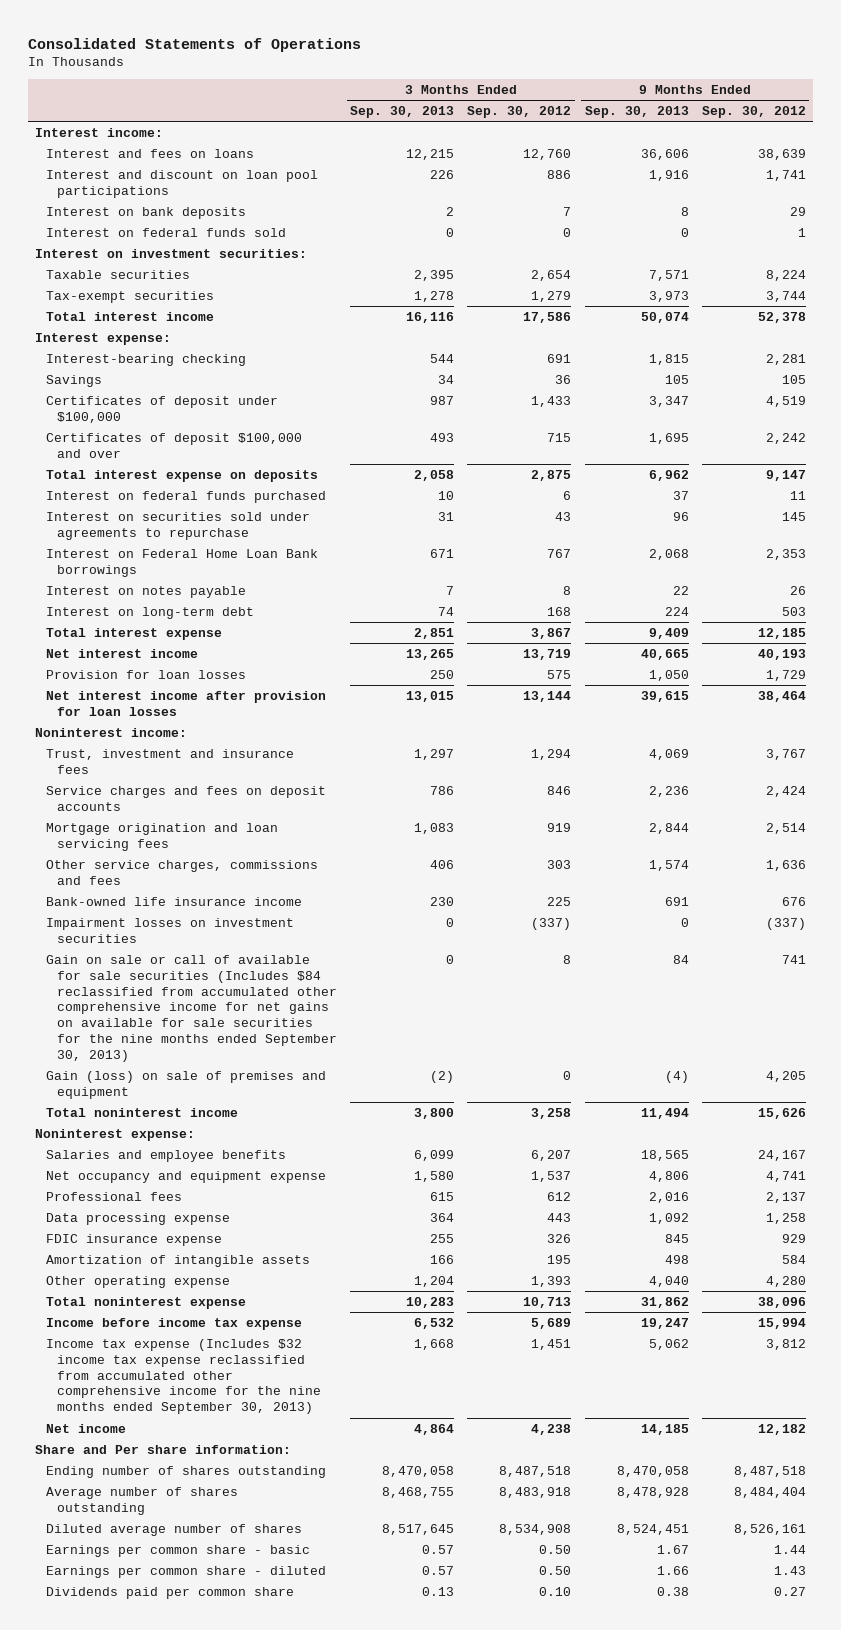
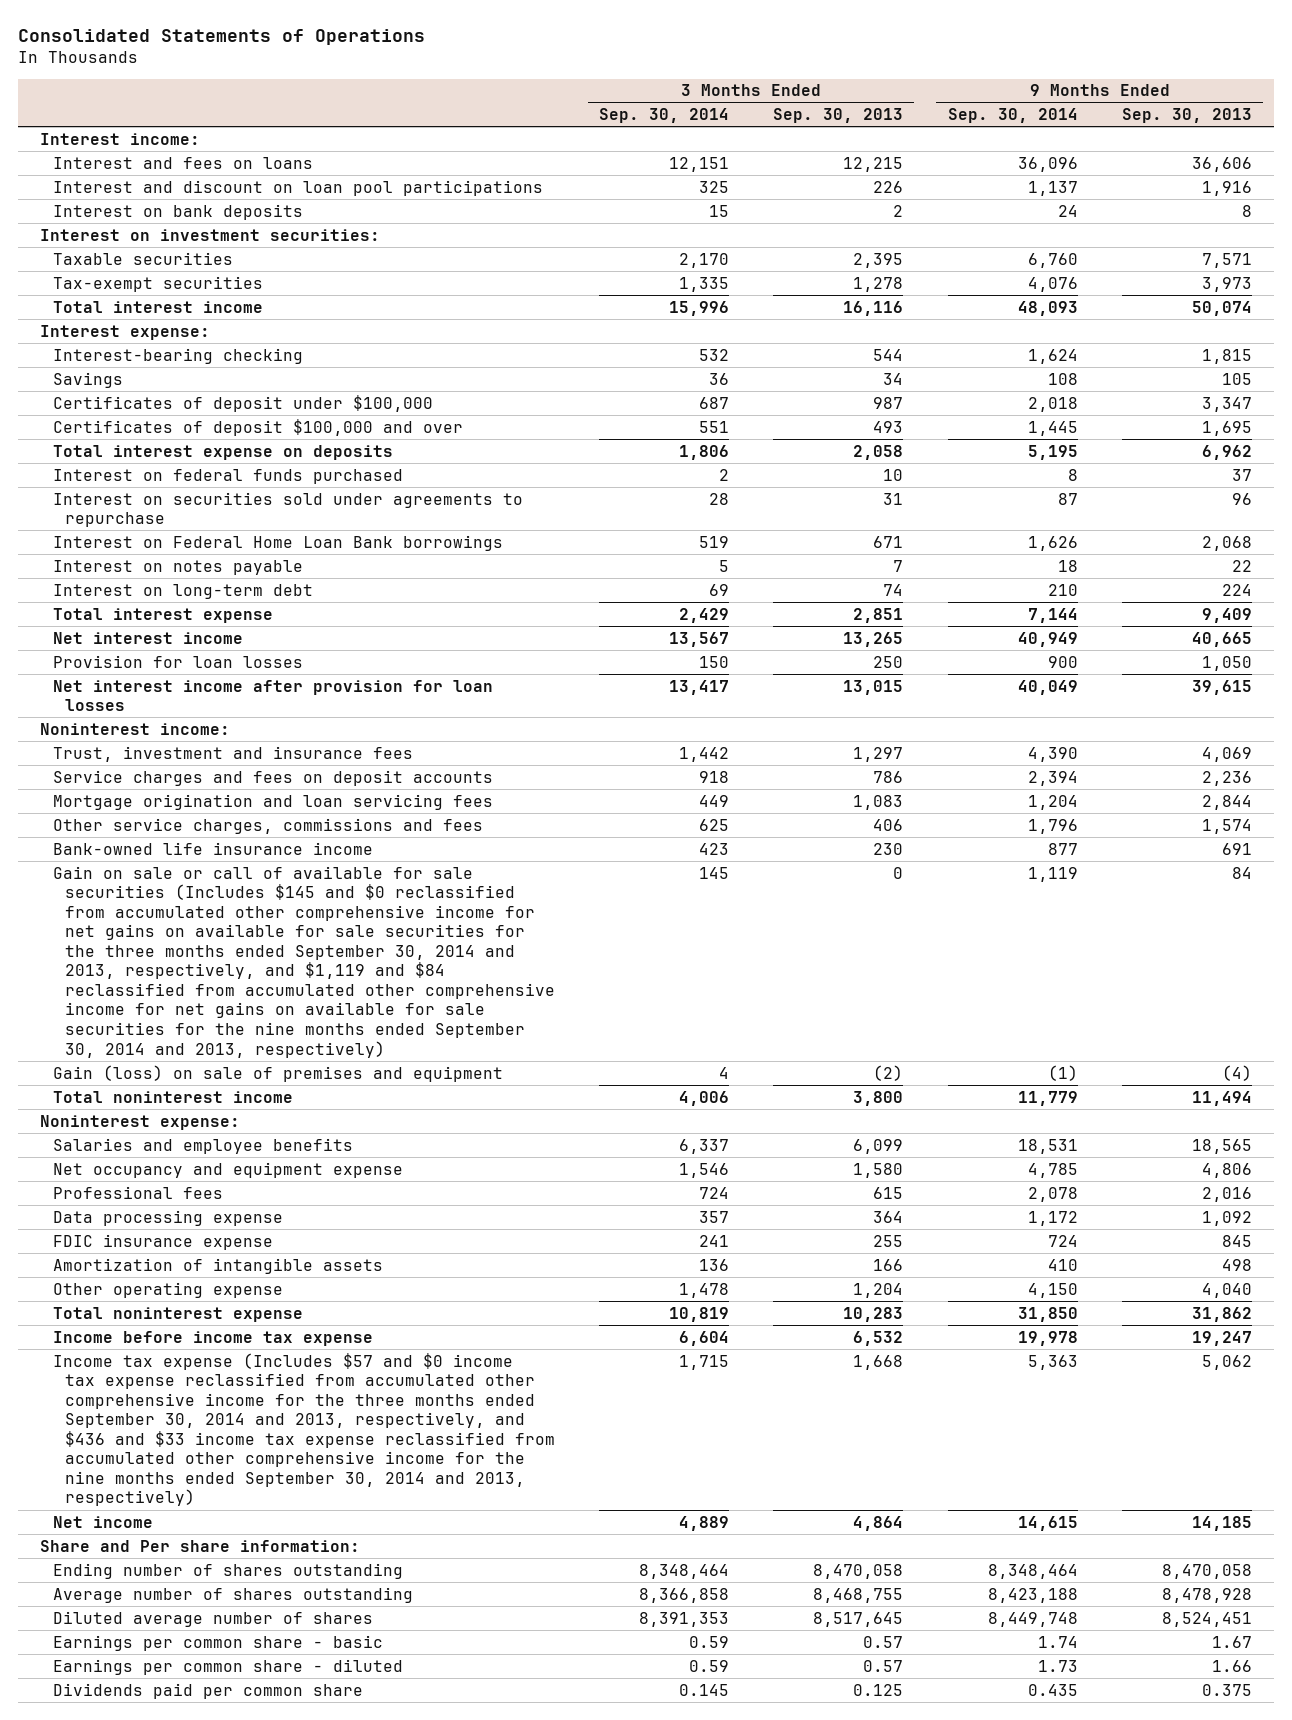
[467,106,572,119] Sep. 30, 2012 -> none
[702,106,807,119] Sep. 30, 2012 -> none
none -> [599,107,730,123] Sep. 30, 2014
none -> [947,107,1078,123] Sep. 30, 2014
[45,227,286,237] Interest on federal funds sold -> none
[45,917,294,943] Impairment losses on investment securities -> none
[45,954,337,1063] Gain on sale or call of available for sale securities (Includes $84 reclassified from accumulated other comprehensive income for net gains on available for sale securities for the nine months ended September 30, 2013) -> [52,865,556,1058] Gain on sale or call of available for sale securities (Includes $145 and $0 reclassified from accumulated other comprehensive income for net gains on available for sale securities for the three months ended September 30, 2014 and 2013, respectively, and $1,119 and $84 reclassified from accumulated other comprehensive income for net gains on available for sale securities for the nine months ended September 30, 2014 and 2013, respectively)
[45,1338,321,1415] Income tax expense (Includes $32 income tax expense reclassified from accumulated other comprehensive income for the nine months ended September 30, 2013) -> [52,1352,556,1507] Income tax expense (Includes $57 and $0 income tax expense reclassified from accumulated other comprehensive income for the three months ended September 30, 2014 and 2013, respectively, and $436 and $33 income tax expense reclassified from accumulated other comprehensive income for the nine months ended September 30, 2014 and 2013, respectively)
[422,1586,455,1596] 0.13 -> [853,1683,904,1696] 0.125
[656,1586,689,1596] 0.38 -> [1201,1683,1252,1696] 0.375

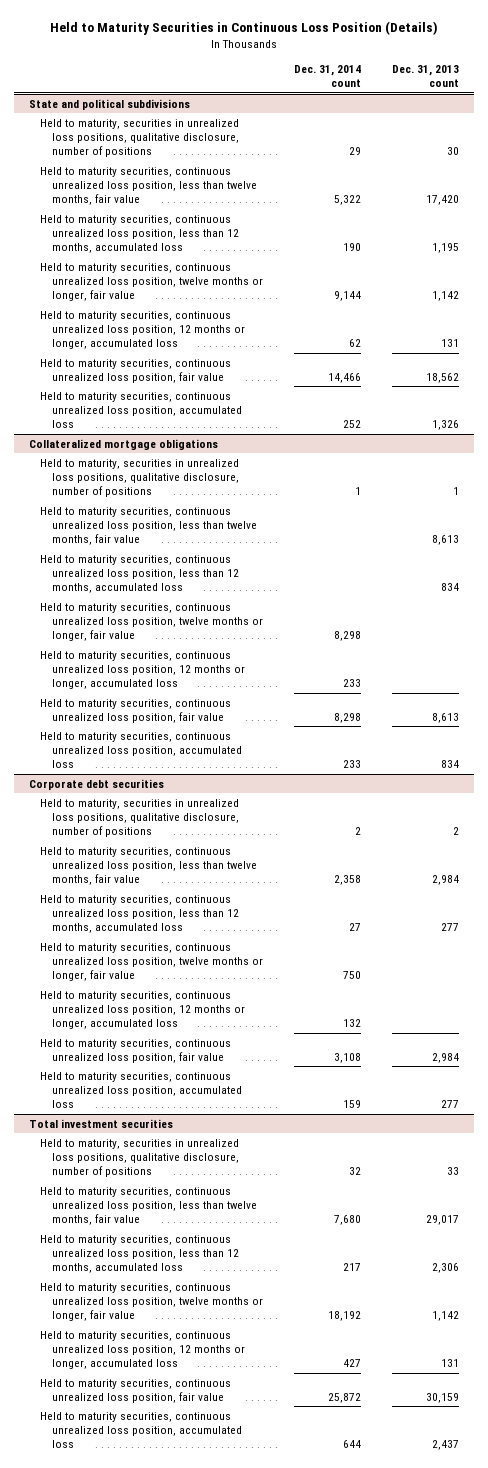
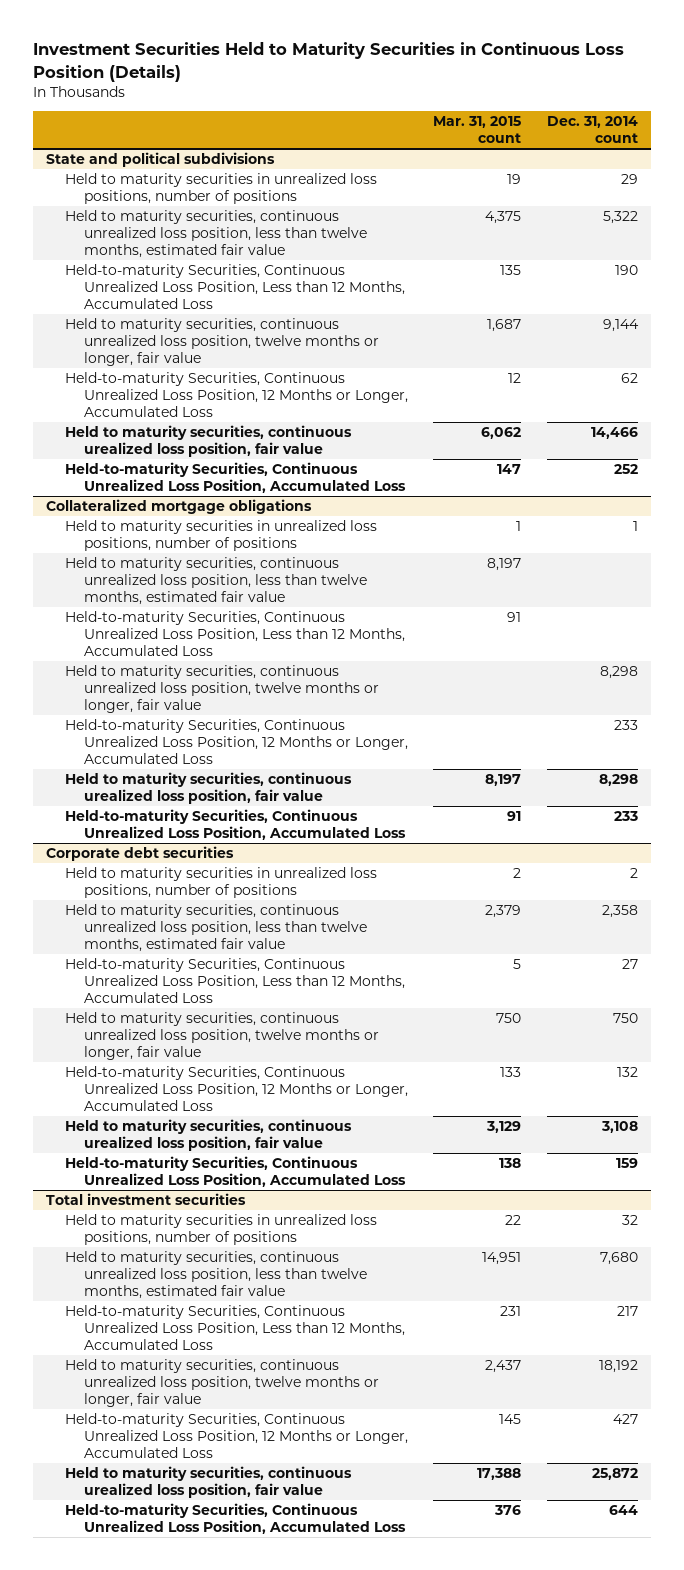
[49,20,438,35] Held to Maturity Securities in Continuous Loss Position (Details) -> [33,42,625,82] Investment Securities Held to Maturity Securities in Continuous Loss Position (Details)
[391,65,459,88] Dec. 31, 2013 count -> none
none -> [433,116,522,143] Mar. 31, 2015 count
[40,118,240,158] Held to maturity, securities in unrealized loss positions, qualitative disclosure, number of positions -> [65,173,378,204] Held to maturity securities in unrealized loss positions, number of positions
[40,166,257,206] Held to maturity securities, continuous unrealized loss position, less than twelve months, fair value -> [65,210,367,258] Held to maturity securities, continuous unrealized loss position, less than twelve months, estimated fair value
[40,214,239,254] Held to maturity securities, continuous unrealized loss position, less than 12 months, accumulated loss -> [65,264,405,309] Held-to-maturity Securities, Continuous Unrealized Loss Position, Less than 12 Months, Accumulated Loss
[40,310,245,350] Held to maturity securities, continuous unrealized loss position, 12 months or longer, accumulated loss -> [65,372,408,417] Held-to-maturity Securities, Continuous Unrealized Loss Position, 12 Months or Longer, Accumulated Loss
[40,358,232,383] Held to maturity securities, continuous unrealized loss position, fair value -> [65,425,353,457] Held to maturity securities, continuous urealized loss position, fair value
[40,391,242,429] Held to maturity securities, continuous unrealized loss position, accumulated loss -> [65,462,406,493] Held-to-maturity Securities, Continuous Unrealized Loss Position, Accumulated Loss
[40,458,240,498] Held to maturity, securities in unrealized loss positions, qualitative disclosure, number of positions -> [65,520,378,551] Held to maturity securities in unrealized loss positions, number of positions
[40,506,257,546] Held to maturity securities, continuous unrealized loss position, less than twelve months, fair value -> [65,557,367,605] Held to maturity securities, continuous unrealized loss position, less than twelve months, estimated fair value
[40,554,239,594] Held to maturity securities, continuous unrealized loss position, less than 12 months, accumulated loss -> [65,611,405,656] Held-to-maturity Securities, Continuous Unrealized Loss Position, Less than 12 Months, Accumulated Loss
[40,650,245,690] Held to maturity securities, continuous unrealized loss position, 12 months or longer, accumulated loss -> [65,719,408,764] Held-to-maturity Securities, Continuous Unrealized Loss Position, 12 Months or Longer, Accumulated Loss
[40,698,232,723] Held to maturity securities, continuous unrealized loss position, fair value -> [65,772,353,804] Held to maturity securities, continuous urealized loss position, fair value
[40,731,242,769] Held to maturity securities, continuous unrealized loss position, accumulated loss -> [65,809,406,840] Held-to-maturity Securities, Continuous Unrealized Loss Position, Accumulated Loss
[40,798,240,838] Held to maturity, securities in unrealized loss positions, qualitative disclosure, number of positions -> [65,867,378,898] Held to maturity securities in unrealized loss positions, number of positions
[40,846,257,886] Held to maturity securities, continuous unrealized loss position, less than twelve months, fair value -> [65,904,367,952] Held to maturity securities, continuous unrealized loss position, less than twelve months, estimated fair value
[40,894,239,934] Held to maturity securities, continuous unrealized loss position, less than 12 months, accumulated loss -> [65,958,405,1003] Held-to-maturity Securities, Continuous Unrealized Loss Position, Less than 12 Months, Accumulated Loss
[40,990,245,1030] Held to maturity securities, continuous unrealized loss position, 12 months or longer, accumulated loss -> [65,1066,408,1111] Held-to-maturity Securities, Continuous Unrealized Loss Position, 12 Months or Longer, Accumulated Loss
[40,1038,232,1063] Held to maturity securities, continuous unrealized loss position, fair value -> [65,1119,353,1151] Held to maturity securities, continuous urealized loss position, fair value
[40,1071,242,1109] Held to maturity securities, continuous unrealized loss position, accumulated loss -> [65,1156,406,1187] Held-to-maturity Securities, Continuous Unrealized Loss Position, Accumulated Loss
[40,1138,240,1178] Held to maturity, securities in unrealized loss positions, qualitative disclosure, number of positions -> [65,1214,378,1245] Held to maturity securities in unrealized loss positions, number of positions
[40,1186,257,1226] Held to maturity securities, continuous unrealized loss position, less than twelve months, fair value -> [65,1251,367,1299] Held to maturity securities, continuous unrealized loss position, less than twelve months, estimated fair value
[40,1234,239,1274] Held to maturity securities, continuous unrealized loss position, less than 12 months, accumulated loss -> [65,1305,405,1350] Held-to-maturity Securities, Continuous Unrealized Loss Position, Less than 12 Months, Accumulated Loss
[40,1330,245,1370] Held to maturity securities, continuous unrealized loss position, 12 months or longer, accumulated loss -> [65,1413,408,1458] Held-to-maturity Securities, Continuous Unrealized Loss Position, 12 Months or Longer, Accumulated Loss
[40,1378,232,1403] Held to maturity securities, continuous unrealized loss position, fair value -> [65,1466,353,1498] Held to maturity securities, continuous urealized loss position, fair value
[40,1411,242,1449] Held to maturity securities, continuous unrealized loss position, accumulated loss -> [65,1503,406,1534] Held-to-maturity Securities, Continuous Unrealized Loss Position, Accumulated Loss

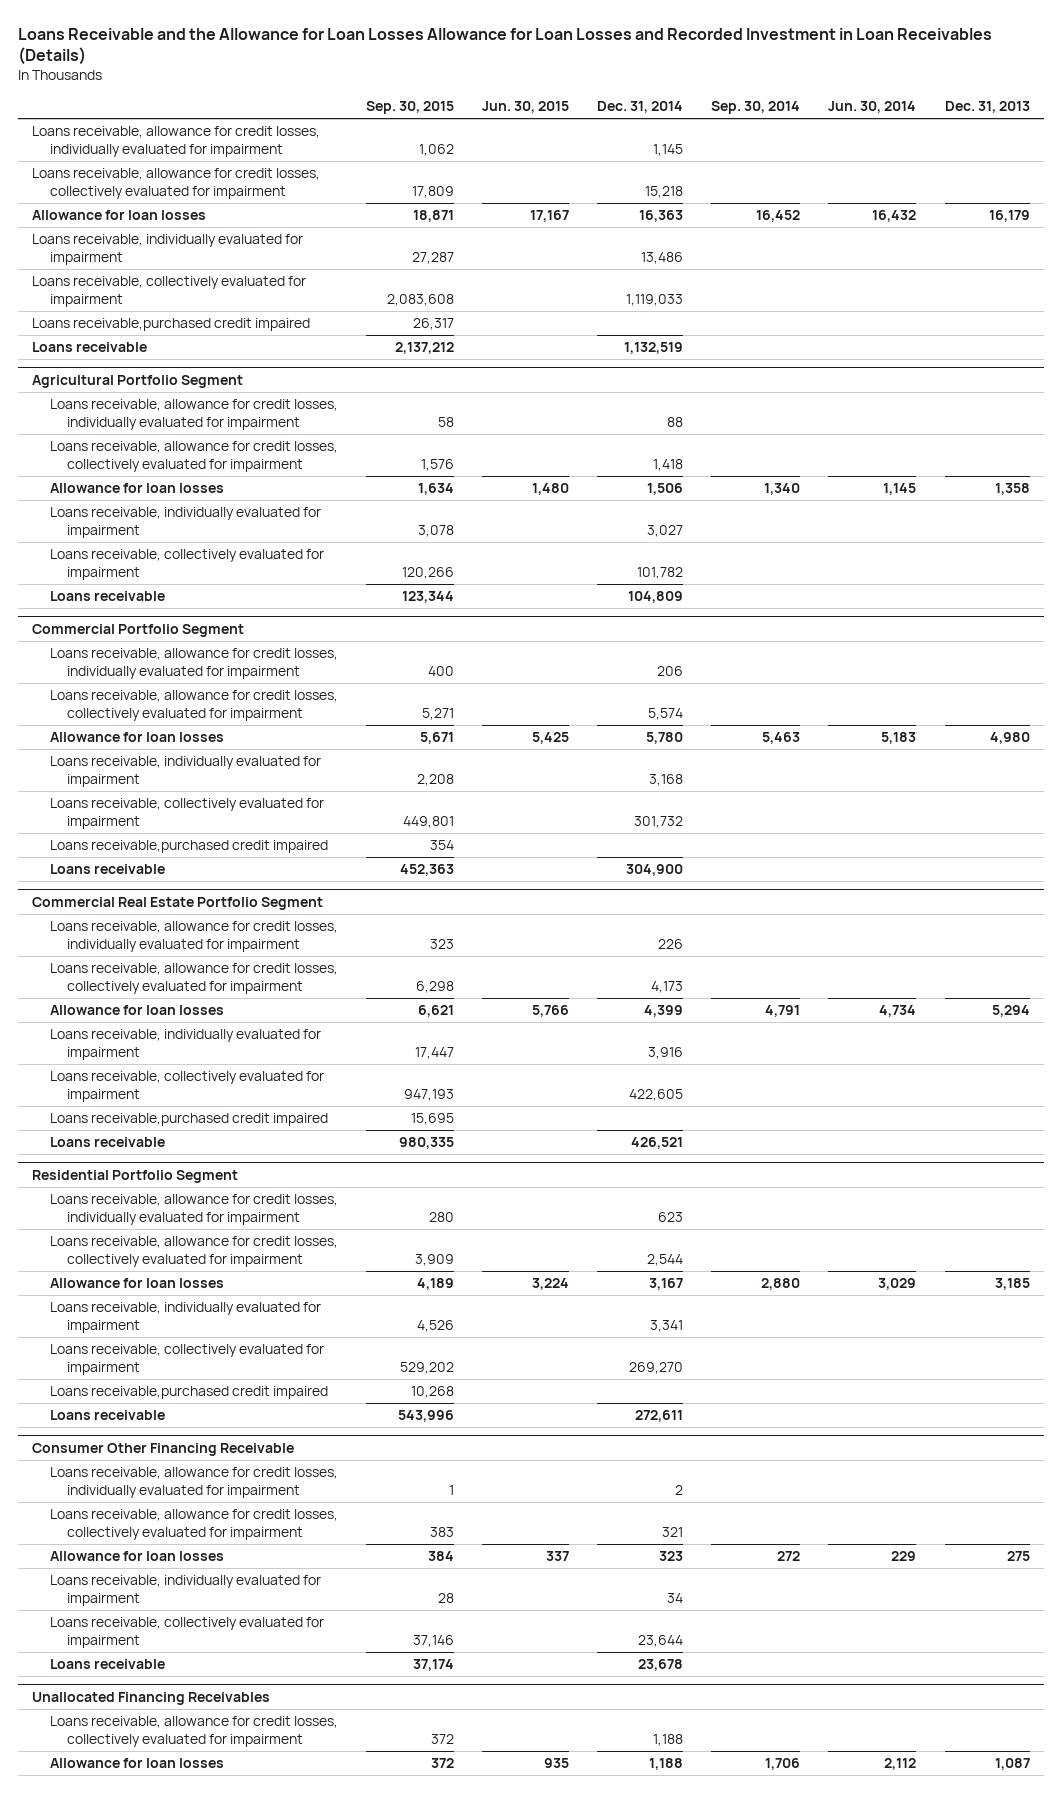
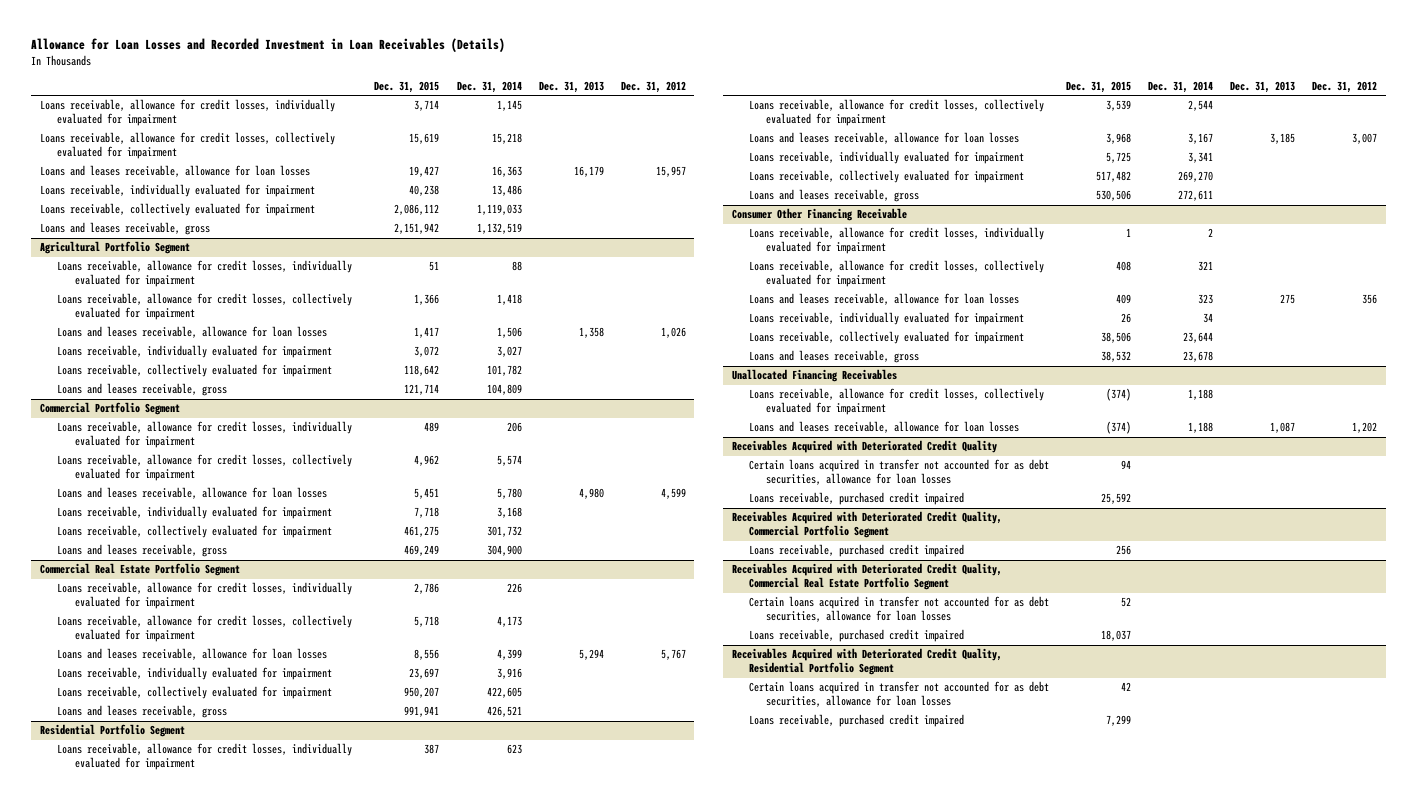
[17,27,992,66] Loans Receivable and the Allowance for Loan Losses Allowance for Loan Losses and Recorded Investment in Loan Receivables (Details) -> [31,38,506,53] Allowance for Loan Losses and Recorded Investment in Loan Receivables (Details)
[365,100,454,114] Sep. 30, 2015 -> none
[481,100,569,113] Jun. 30, 2015 -> none
[711,100,801,114] Sep. 30, 2014 -> none
[828,100,917,113] Jun. 30, 2014 -> none
none -> [374,80,440,93] Dec. 31, 2015
none -> [620,80,686,93] Dec. 31, 2012
[32,210,207,221] Allowance for loan losses -> [39,165,310,178] Loans and leases receivable, allowance for loan losses
[32,318,311,332] Loans receivable,purchased credit impaired -> none
[32,342,148,353] Loans receivable -> [39,222,210,236] Loans and leases receivable, gross
[49,483,224,494] Allowance for loan losses -> [57,326,328,339] Loans and leases receivable, allowance for loan losses
[49,591,165,602] Loans receivable -> [57,383,228,397] Loans and leases receivable, gross
[49,732,224,743] Allowance for loan losses -> [57,487,328,500] Loans and leases receivable, allowance for loan losses
[49,840,328,854] Loans receivable,purchased credit impaired -> none
[49,864,165,875] Loans receivable -> [57,544,228,558] Loans and leases receivable, gross
[49,1005,224,1016] Allowance for loan losses -> [57,648,328,661] Loans and leases receivable, allowance for loan losses
[49,1113,328,1127] Loans receivable,purchased credit impaired -> none
[49,1137,165,1148] Loans receivable -> [57,705,228,719] Loans and leases receivable, gross
[49,1278,224,1289] Allowance for loan losses -> [748,132,1019,145] Loans and leases receivable, allowance for loan losses
[49,1386,328,1400] Loans receivable,purchased credit impaired -> none
[49,1410,165,1421] Loans receivable -> [748,189,919,203] Loans and leases receivable, gross
[49,1551,224,1562] Allowance for loan losses -> [748,293,1019,306] Loans and leases receivable, allowance for loan losses
[49,1659,165,1670] Loans receivable -> [748,350,919,364] Loans and leases receivable, gross
[49,1758,224,1769] Allowance for loan losses -> [748,421,1019,434] Loans and leases receivable, allowance for loan losses
none -> [731,440,997,454] Receivables Acquired with Deteriorated Credit Quality
none -> [748,459,1049,486] Certain loans acquired in transfer not accounted for as debt securities, allowance for loan losses
none -> [748,492,964,506] Loans receivable, purchased credit impaired
none -> [731,511,1002,539] Receivables Acquired with Deteriorated Credit Quality, Commercial Portfolio Segment
none -> [748,544,964,558] Loans receivable, purchased credit impaired
none -> [731,563,1002,591] Receivables Acquired with Deteriorated Credit Quality, Commercial Real Estate Portfolio Segment
none -> [748,596,1049,623] Certain loans acquired in transfer not accounted for as debt securities, allowance for loan losses
none -> [748,629,964,643] Loans receivable, purchased credit impaired
none -> [731,648,1002,676] Receivables Acquired with Deteriorated Credit Quality, Residential Portfolio Segment
none -> [748,681,1049,708] Certain loans acquired in transfer not accounted for as debt securities, allowance for loan losses
none -> [748,714,964,728] Loans receivable, purchased credit impaired

